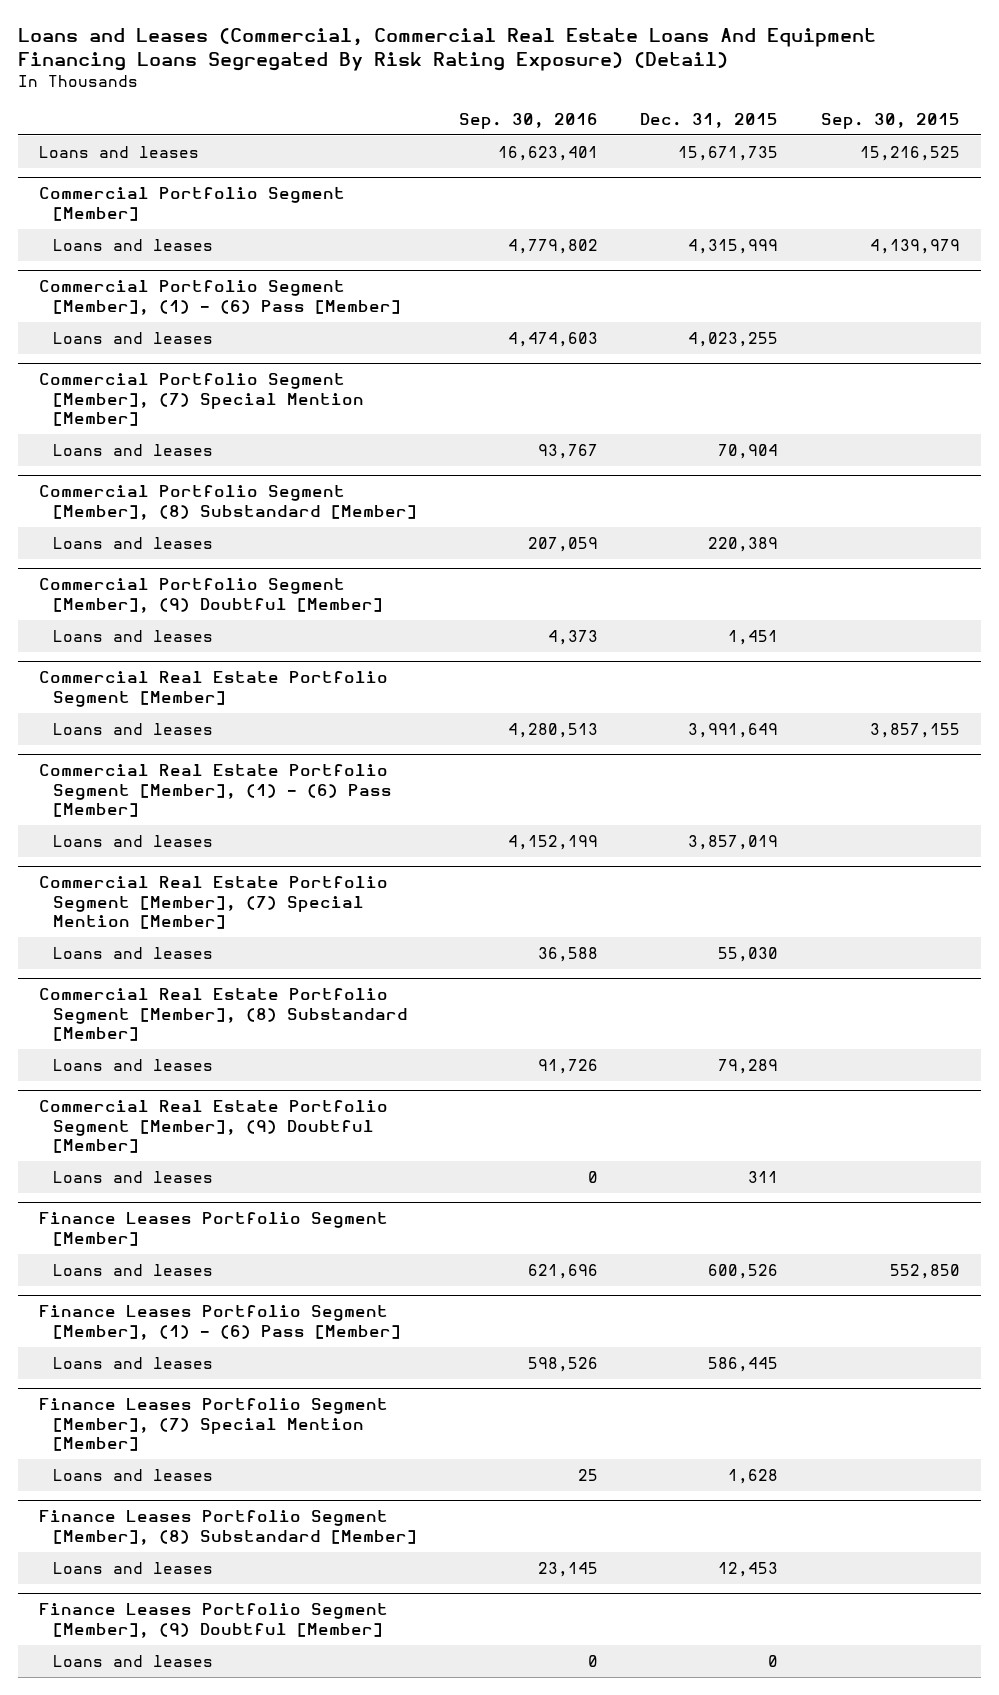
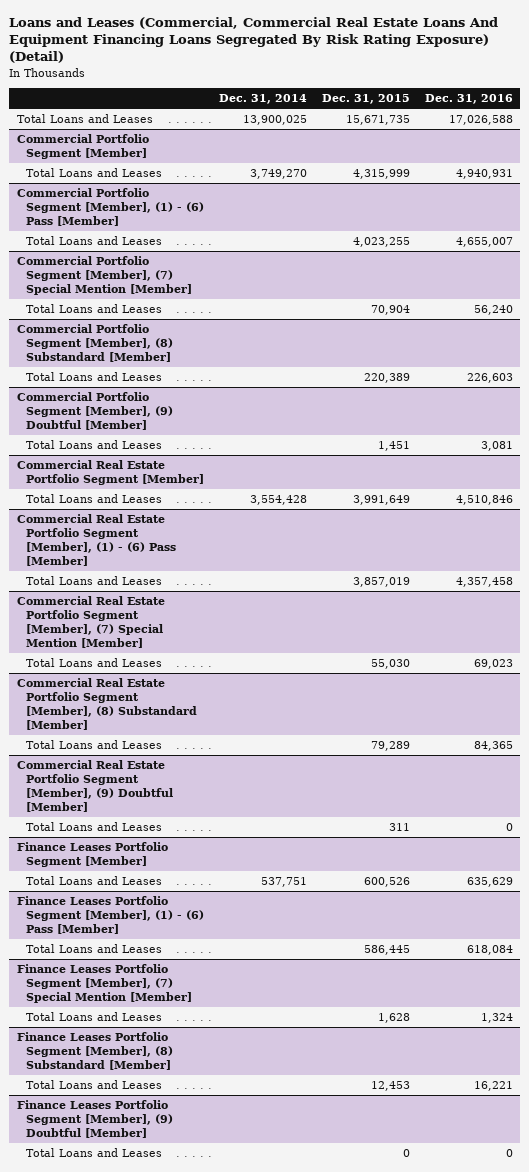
[459,112,599,129] Sep. 30, 2016 -> none
[820,112,960,129] Sep. 30, 2015 -> none
none -> [219,94,308,105] Dec. 31, 2014
none -> [424,94,513,105] Dec. 31, 2016
[39,145,200,158] Loans and leases -> [16,114,153,124] Total Loans and Leases
[52,238,213,251] Loans and leases -> [26,168,163,178] Total Loans and Leases
[52,331,213,344] Loans and leases -> [26,236,163,246] Total Loans and Leases
[52,443,213,456] Loans and leases -> [26,304,163,314] Total Loans and Leases
[52,536,213,549] Loans and leases -> [26,372,163,382] Total Loans and Leases
[52,629,213,642] Loans and leases -> [26,440,163,450] Total Loans and Leases
[52,722,213,735] Loans and leases -> [26,494,163,504] Total Loans and Leases
[52,834,213,847] Loans and leases -> [26,576,163,586] Total Loans and Leases
[52,946,213,959] Loans and leases -> [26,658,163,668] Total Loans and Leases
[52,1058,213,1071] Loans and leases -> [26,740,163,750] Total Loans and Leases
[52,1170,213,1183] Loans and leases -> [26,822,163,832] Total Loans and Leases
[52,1263,213,1276] Loans and leases -> [26,876,163,886] Total Loans and Leases
[52,1356,213,1369] Loans and leases -> [26,944,163,954] Total Loans and Leases
[52,1468,213,1481] Loans and leases -> [26,1012,163,1022] Total Loans and Leases
[52,1561,213,1574] Loans and leases -> [26,1080,163,1090] Total Loans and Leases
[52,1654,213,1667] Loans and leases -> [26,1148,163,1158] Total Loans and Leases

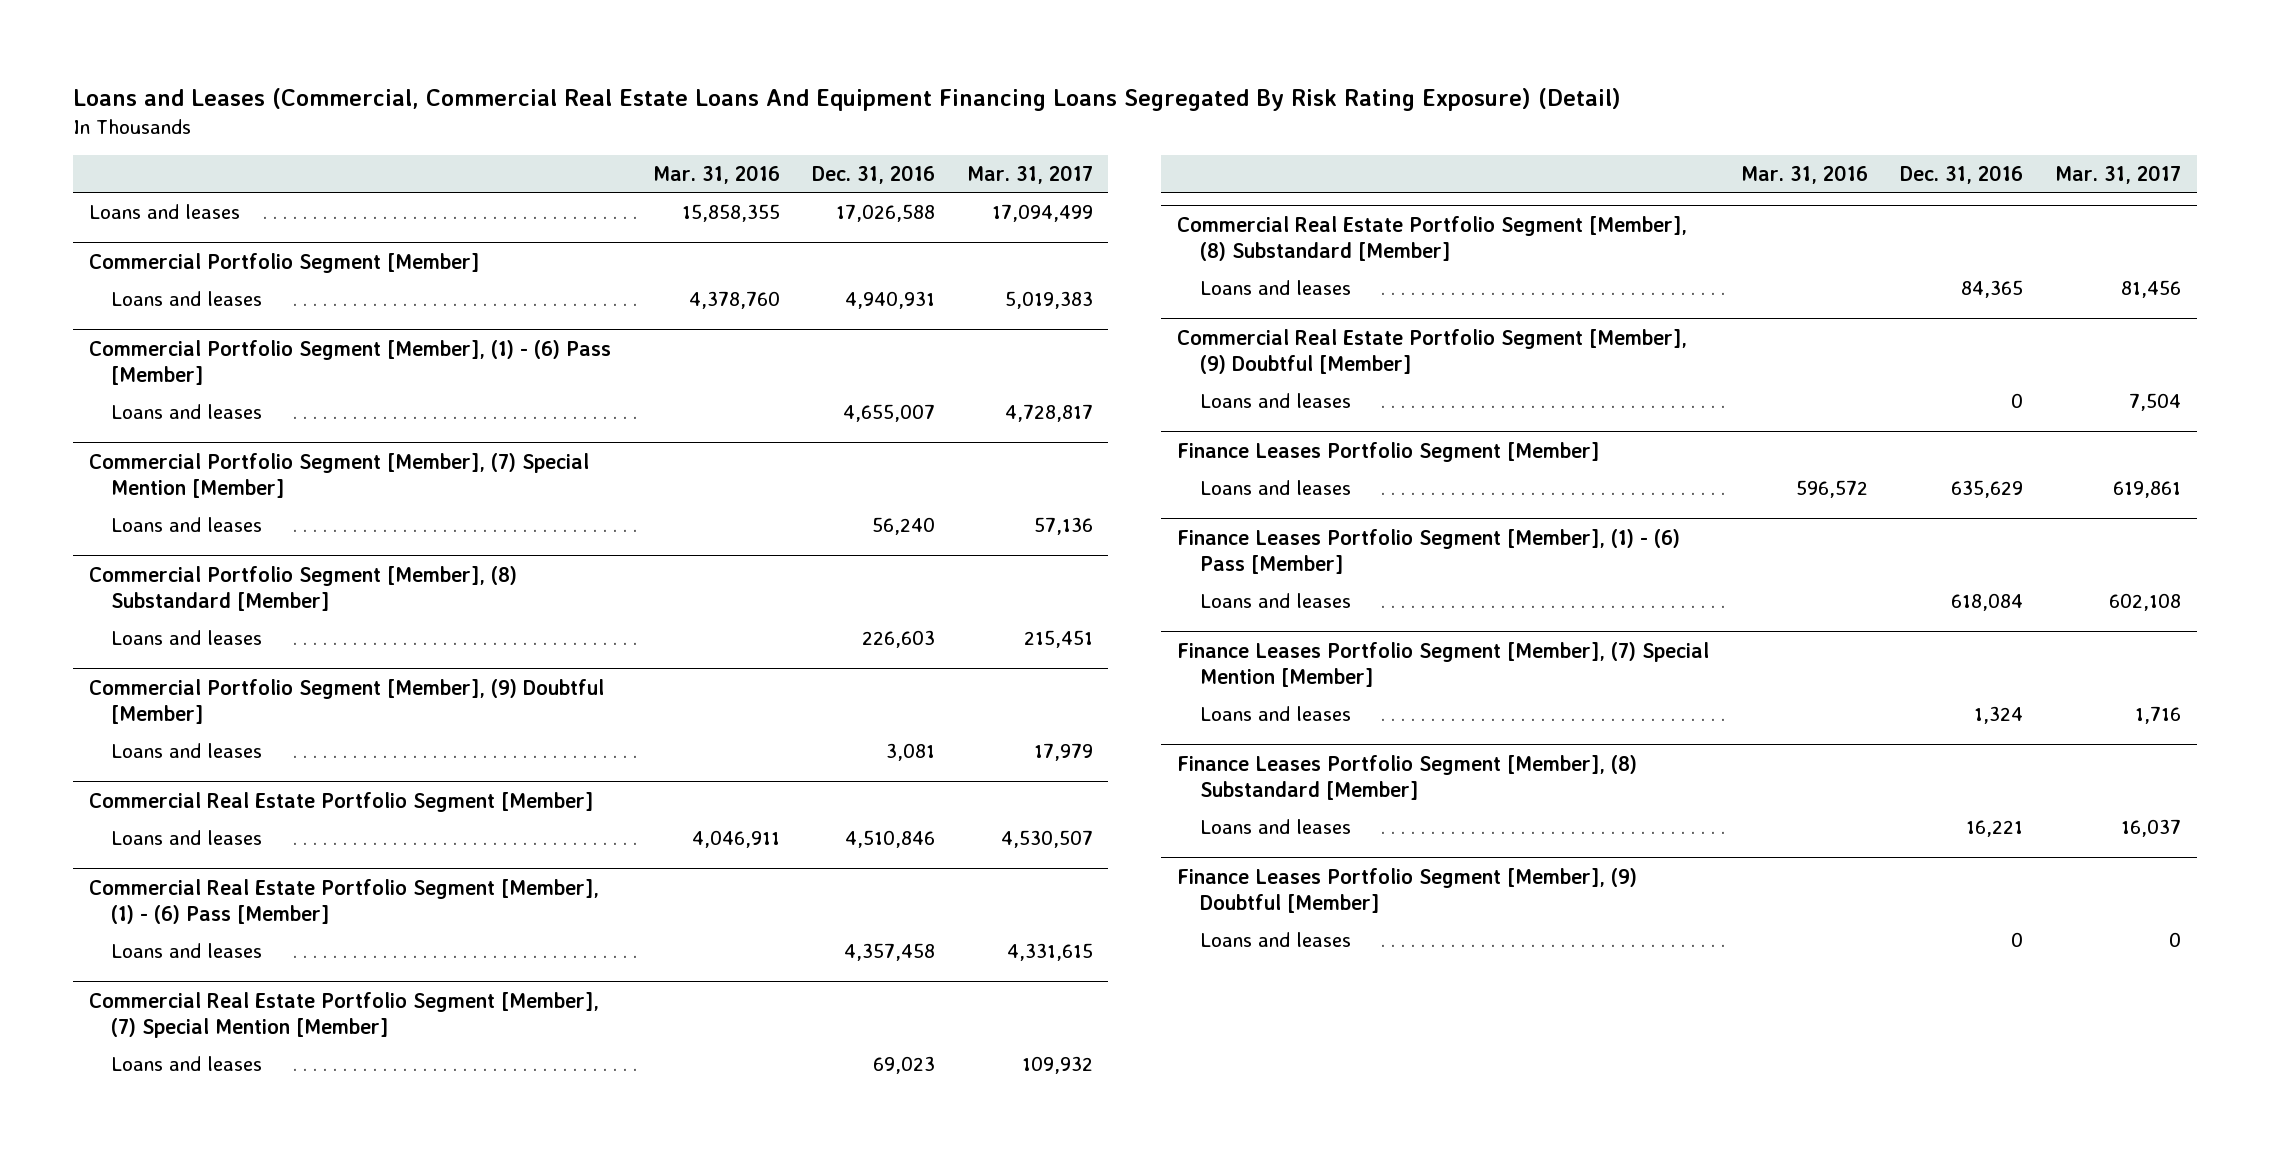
[219,94,308,105] Dec. 31, 2014 -> none
[321,94,410,105] Dec. 31, 2015 -> none
none -> [652,164,780,184] Mar. 31, 2016
none -> [966,164,1093,184] Mar. 31, 2017
[16,114,153,124] Total Loans and Leases -> [88,203,240,219] Loans and leases
[26,168,163,178] Total Loans and Leases -> [111,290,263,306] Loans and leases
[26,236,163,246] Total Loans and Leases -> [111,403,263,419] Loans and leases
[26,304,163,314] Total Loans and Leases -> [111,516,263,532] Loans and leases
[26,372,163,382] Total Loans and Leases -> [111,629,263,645] Loans and leases
[26,440,163,450] Total Loans and Leases -> [111,742,263,758] Loans and leases
[26,494,163,504] Total Loans and Leases -> [111,829,263,845] Loans and leases
[26,576,163,586] Total Loans and Leases -> [111,942,263,958] Loans and leases
[26,658,163,668] Total Loans and Leases -> [111,1055,263,1071] Loans and leases
[26,740,163,750] Total Loans and Leases -> [1199,279,1351,295] Loans and leases
[26,822,163,832] Total Loans and Leases -> [1199,392,1351,408] Loans and leases
[26,876,163,886] Total Loans and Leases -> [1199,479,1351,495] Loans and leases
[26,944,163,954] Total Loans and Leases -> [1199,592,1351,608] Loans and leases
[26,1012,163,1022] Total Loans and Leases -> [1199,705,1351,721] Loans and leases
[26,1080,163,1090] Total Loans and Leases -> [1199,818,1351,834] Loans and leases
[26,1148,163,1158] Total Loans and Leases -> [1199,931,1351,947] Loans and leases

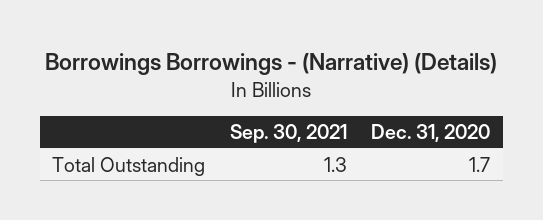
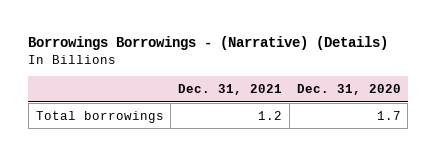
[229,124,347,144] Sep. 30, 2021 -> none
none -> [178,84,283,96] Dec. 31, 2021
[52,156,206,176] Total Outstanding -> [35,110,164,123] Total borrowings

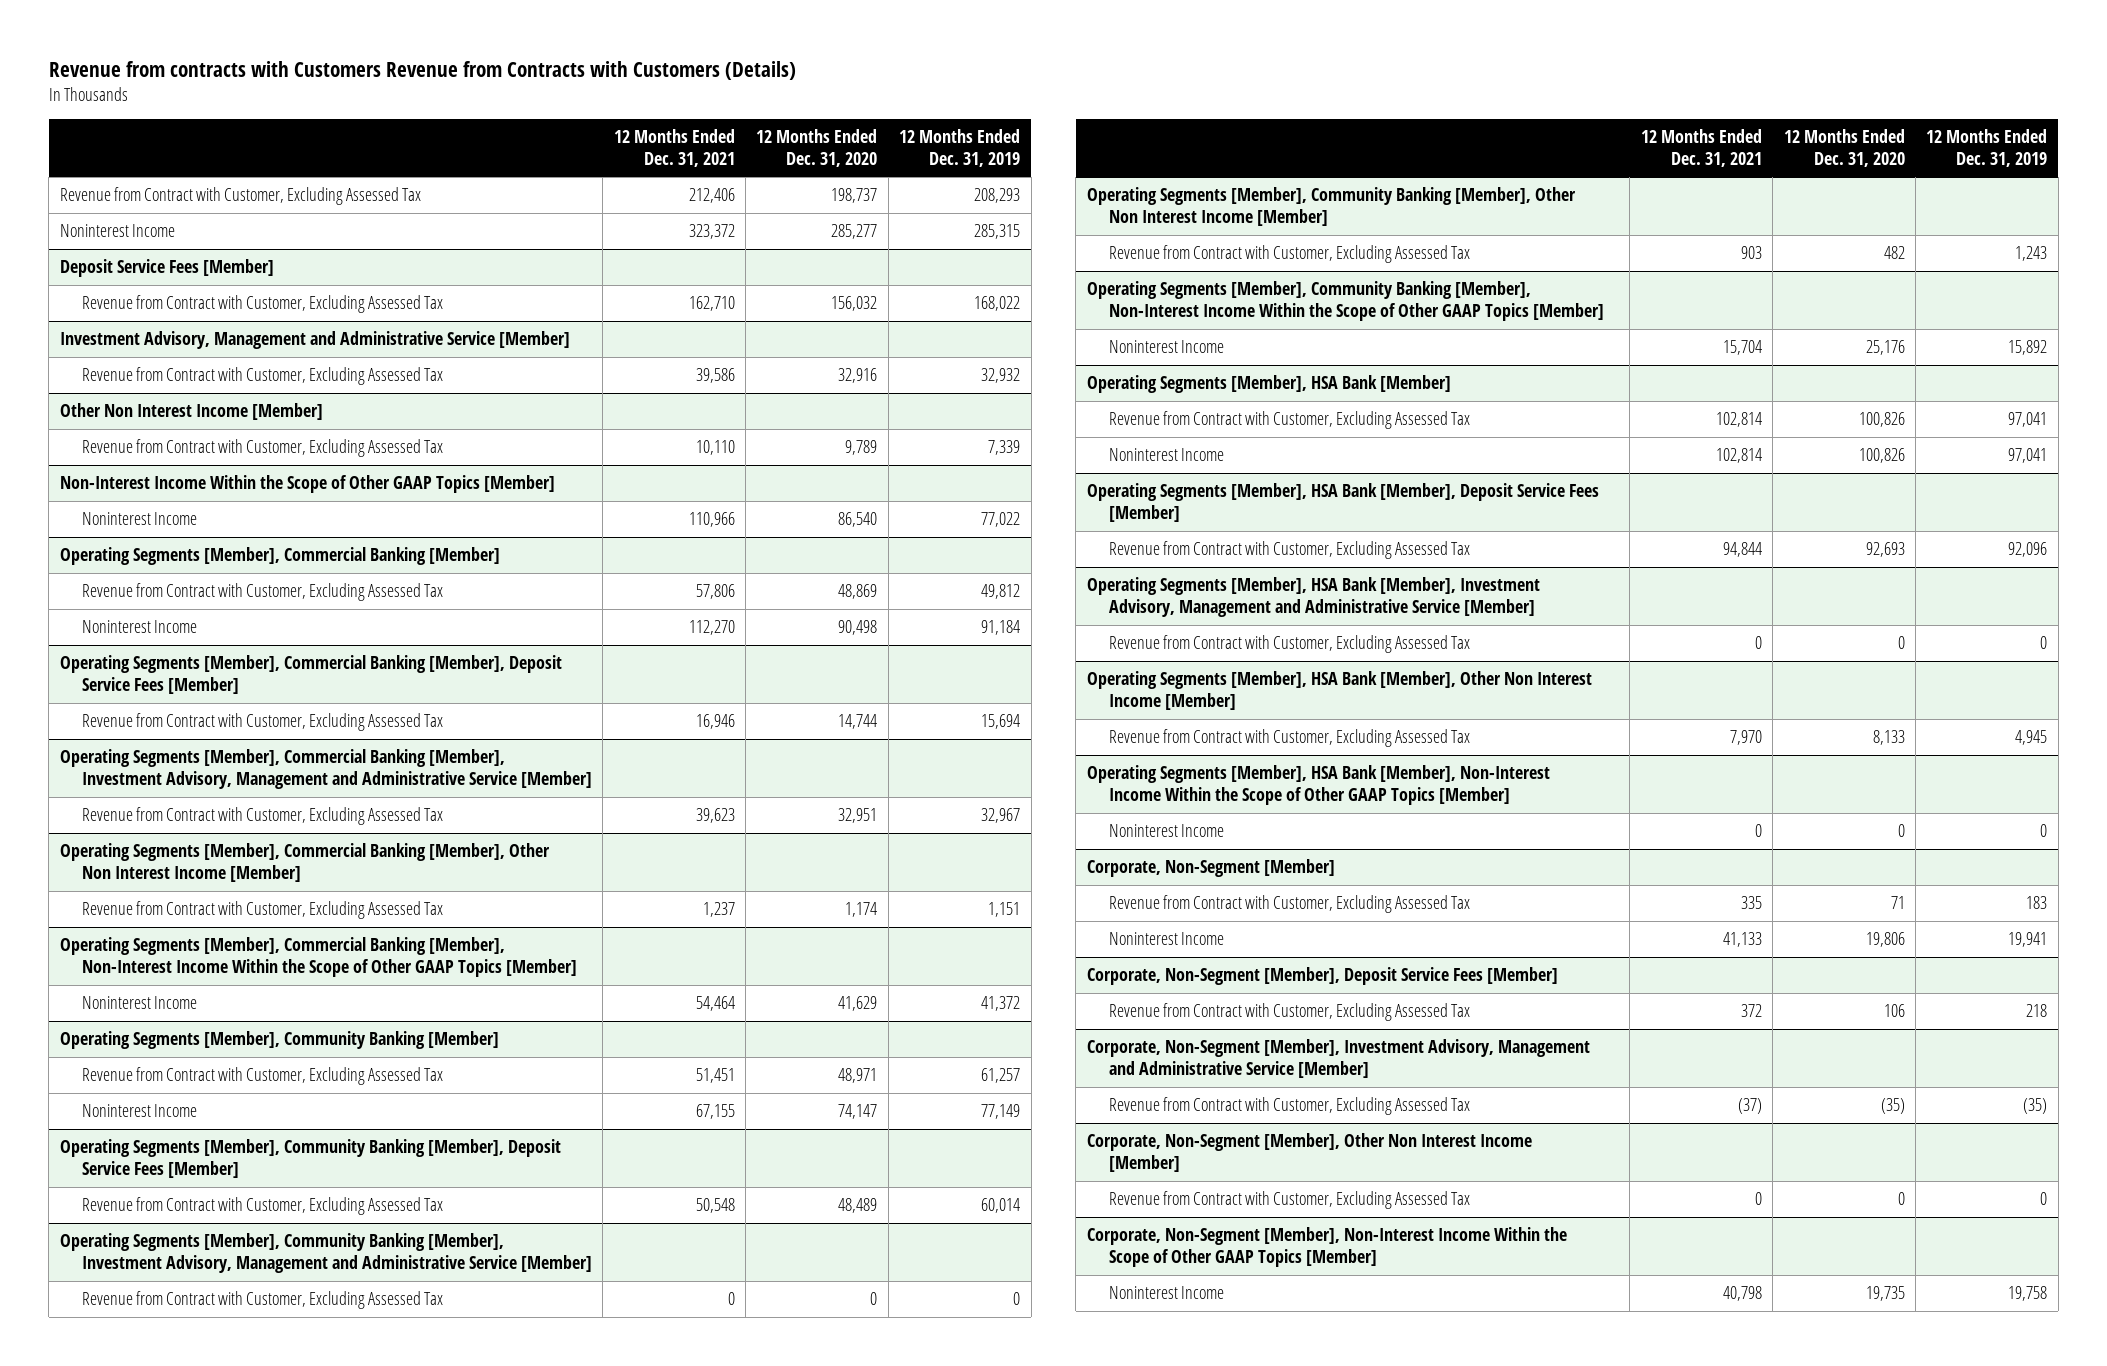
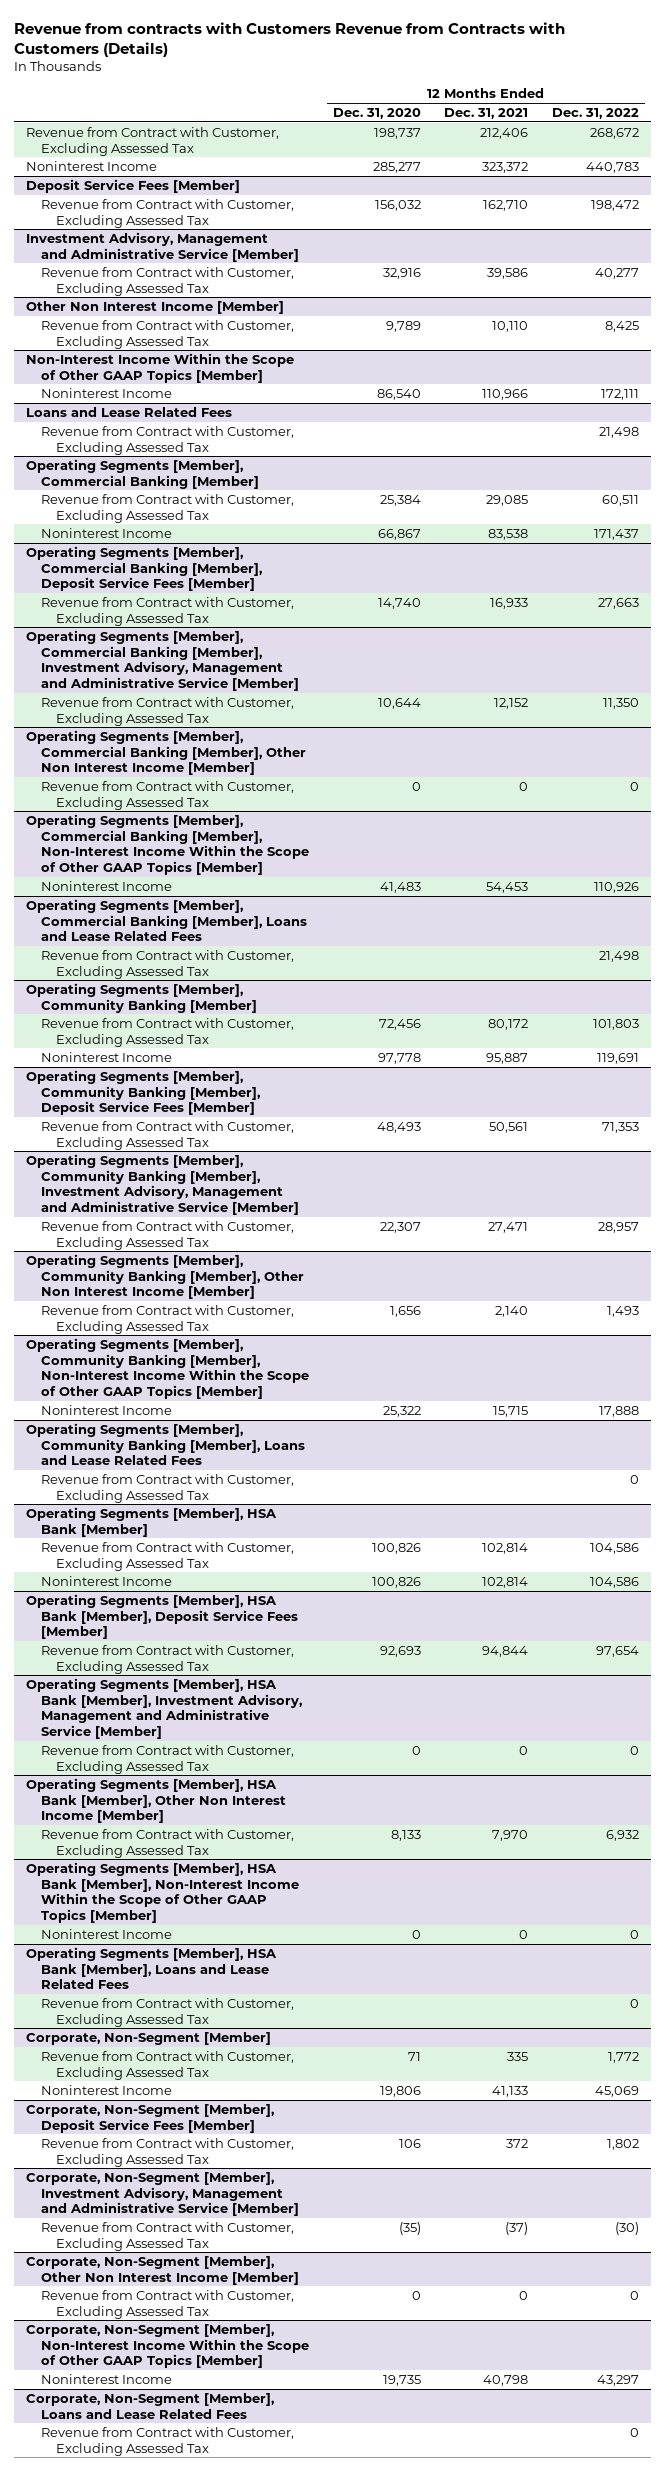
[899,129,1021,167] 12 Months Ended Dec. 31, 2019 -> none
none -> [552,107,640,119] Dec. 31, 2022
none -> [25,406,232,417] Loans and Lease Related Fees
none -> [40,425,294,455] Revenue from Contract with Customer, Excluding Assessed Tax
[695,584,735,600] 57,806 -> [486,494,529,506] 29,085
[838,584,878,600] 48,869 -> [379,494,421,506] 25,384
[688,620,735,636] 112,270 -> [488,528,529,540] 83,538
[838,620,878,636] 90,498 -> [377,528,421,540] 66,867
[695,714,735,730] 16,946 -> [490,597,529,609] 16,933
[838,714,878,730] 14,744 -> [377,597,421,609] 14,740
[695,808,735,824] 39,623 -> [494,697,529,709] 12,152
[838,808,878,824] 32,951 -> [377,697,421,709] 10,644
[702,902,735,918] 1,237 -> [519,781,529,791] 0
[845,902,878,918] 1,174 -> [411,781,421,791] 0
[695,996,735,1012] 54,464 -> [486,881,529,893] 54,453
[838,996,878,1012] 41,629 -> [379,881,421,893] 41,483
none -> [25,898,307,942] Operating Segments [Member], Commercial Banking [Member], Loans and Lease Related Fees
none -> [40,949,294,979] Revenue from Contract with Customer, Excluding Assessed Tax
[695,1068,735,1084] 51,451 -> [488,1018,529,1030] 80,172
[838,1068,878,1084] 48,971 -> [378,1018,421,1030] 72,456
[695,1104,735,1120] 67,155 -> [486,1052,529,1064] 95,887
[838,1104,878,1120] 74,147 -> [377,1052,421,1064] 97,778
[695,1198,735,1214] 50,548 -> [489,1121,529,1133] 50,561
[838,1198,878,1214] 48,489 -> [376,1121,421,1133] 48,493
[727,1292,735,1306] 0 -> [488,1221,529,1233] 27,471
[870,1292,878,1306] 0 -> [379,1221,421,1233] 22,307
[1740,246,1762,260] 903 -> [495,1305,529,1317] 2,140
[1883,246,1905,260] 482 -> [389,1305,421,1317] 1,656
[1722,340,1762,356] 15,704 -> [493,1405,529,1417] 15,715
[1865,340,1905,356] 25,176 -> [382,1405,421,1417] 25,322
none -> [25,1422,305,1466] Operating Segments [Member], Community Banking [Member], Loans and Lease Related Fees
none -> [40,1473,294,1503] Revenue from Contract with Customer, Excluding Assessed Tax
none -> [25,1946,277,1990] Operating Segments [Member], HSA Bank [Member], Loans and Lease Related Fees
none -> [40,1997,294,2027] Revenue from Contract with Customer, Excluding Assessed Tax
none -> [25,2392,274,2419] Corporate, Non-Segment [Member], Loans and Lease Related Fees
none -> [40,2426,294,2456] Revenue from Contract with Customer, Excluding Assessed Tax

